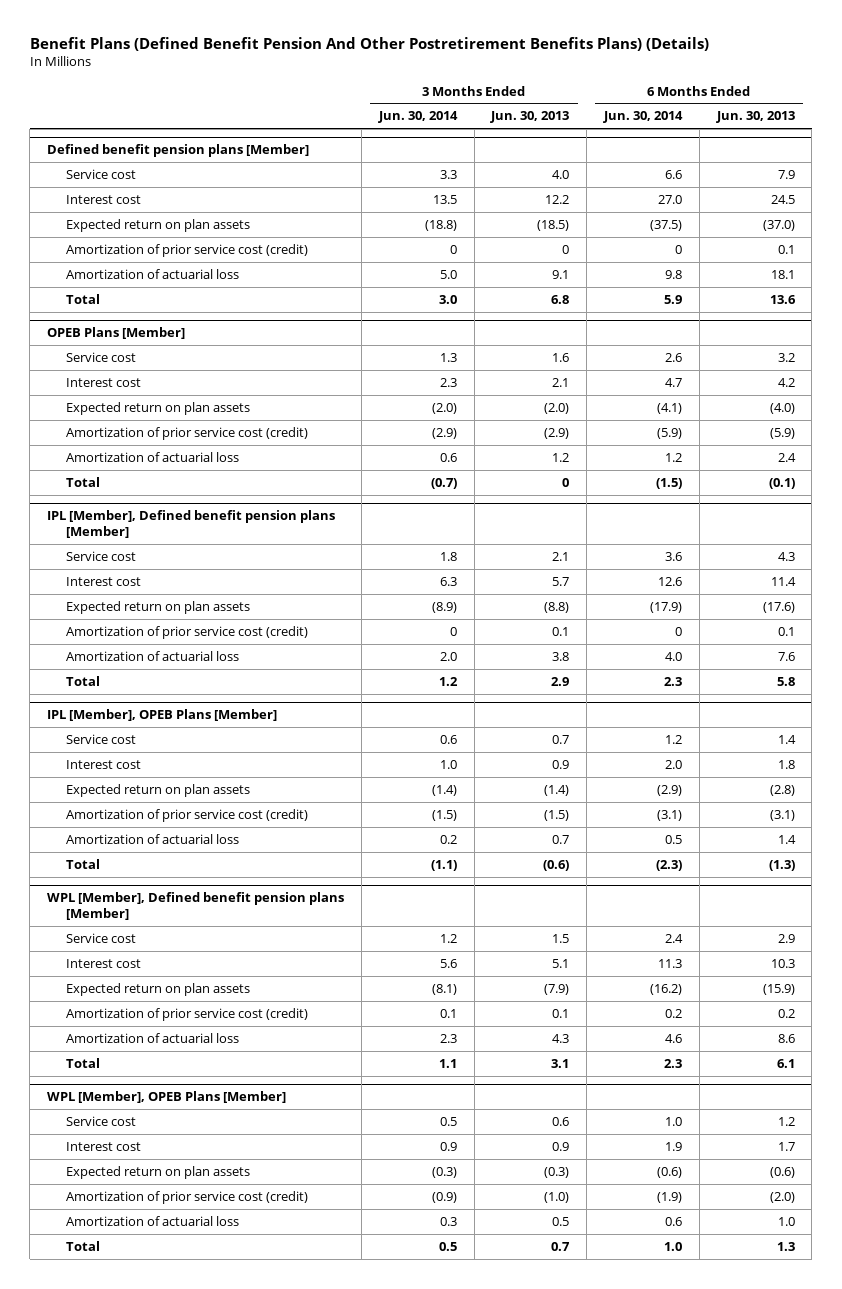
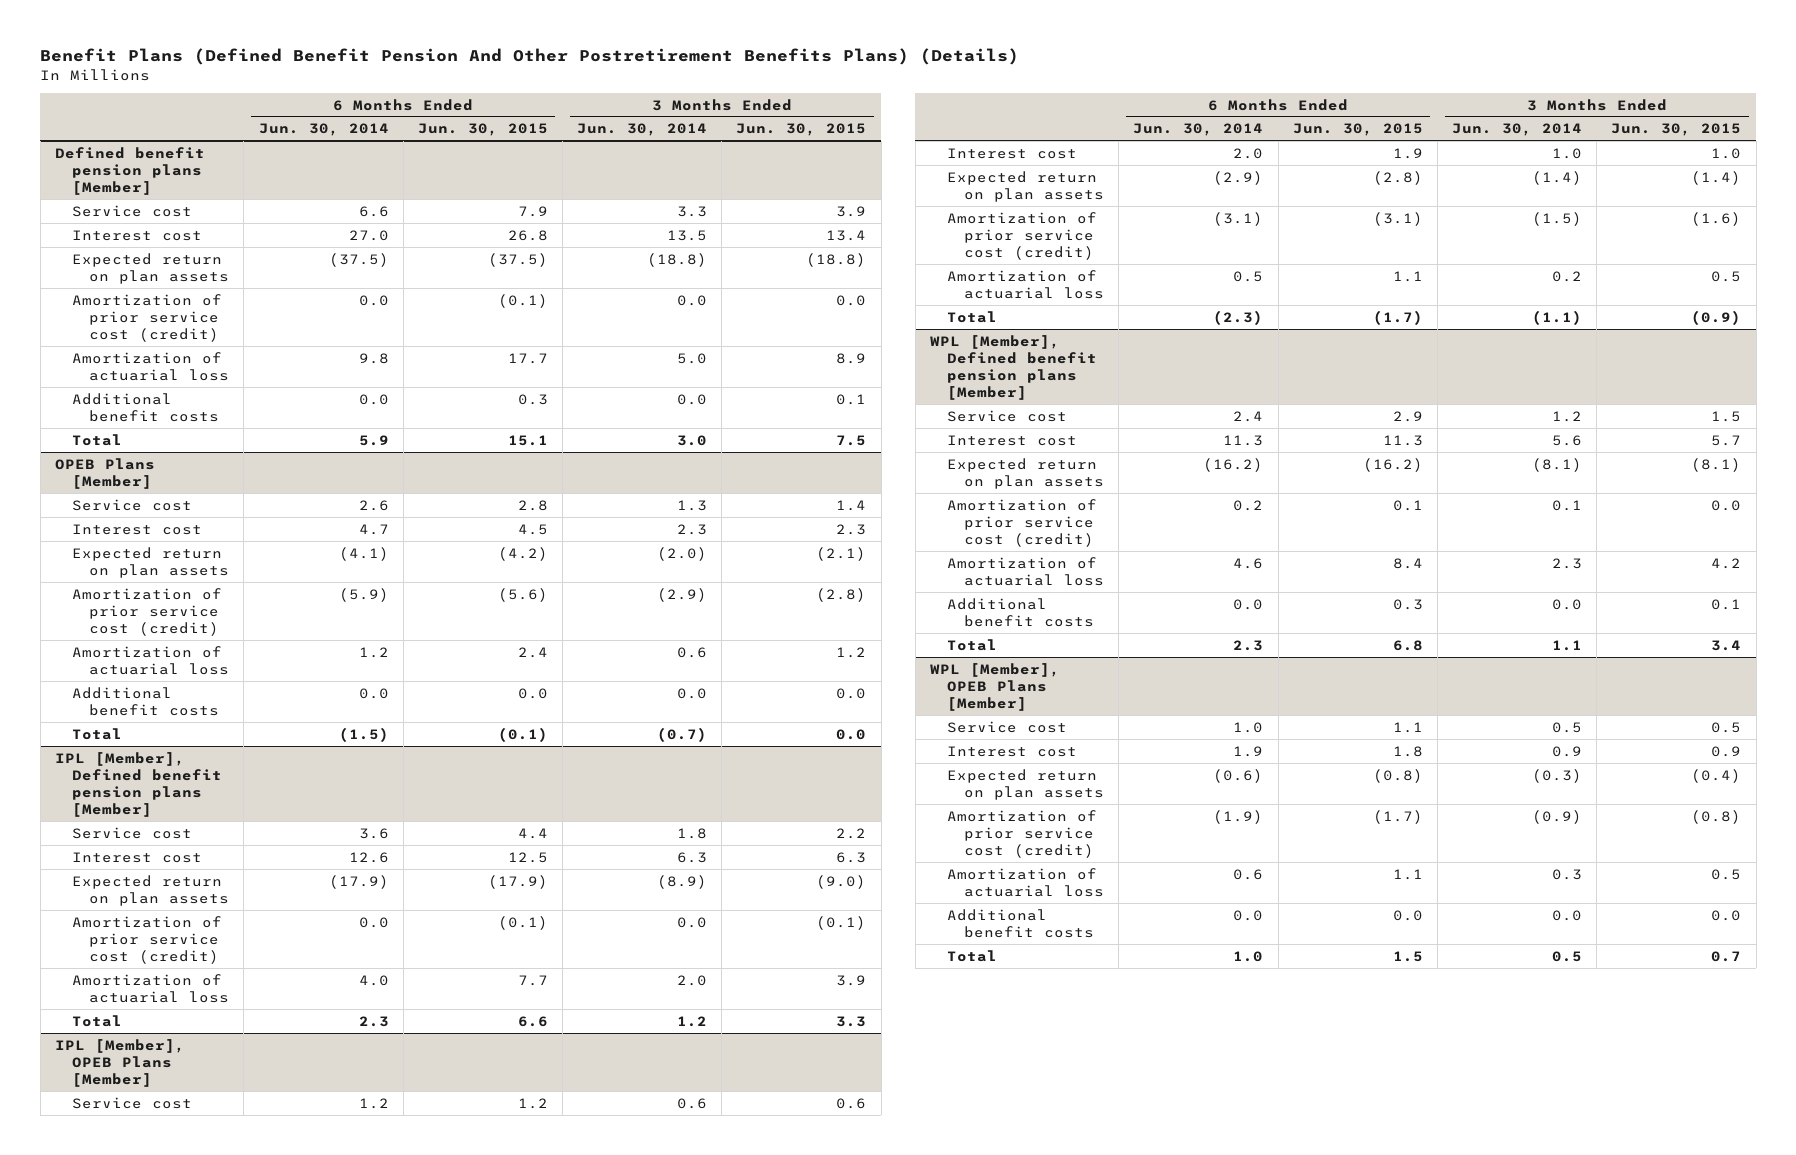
[490,111,570,124] Jun. 30, 2013 -> none
[715,111,795,124] Jun. 30, 2013 -> none
none -> [417,123,548,137] Jun. 30, 2015
none -> [736,123,867,137] Jun. 30, 2015
[449,244,457,254] 0 -> [677,294,708,306] 0.0
[674,244,682,254] 0 -> [358,294,389,306] 0.0
none -> [72,392,220,422] Additional benefit costs
none -> [72,686,220,716] Additional benefit costs
[449,626,457,636] 0 -> [677,916,708,928] 0.0
[674,626,682,636] 0 -> [358,916,389,928] 0.0
none -> [946,597,1095,627] Additional benefit costs
none -> [946,908,1095,938] Additional benefit costs

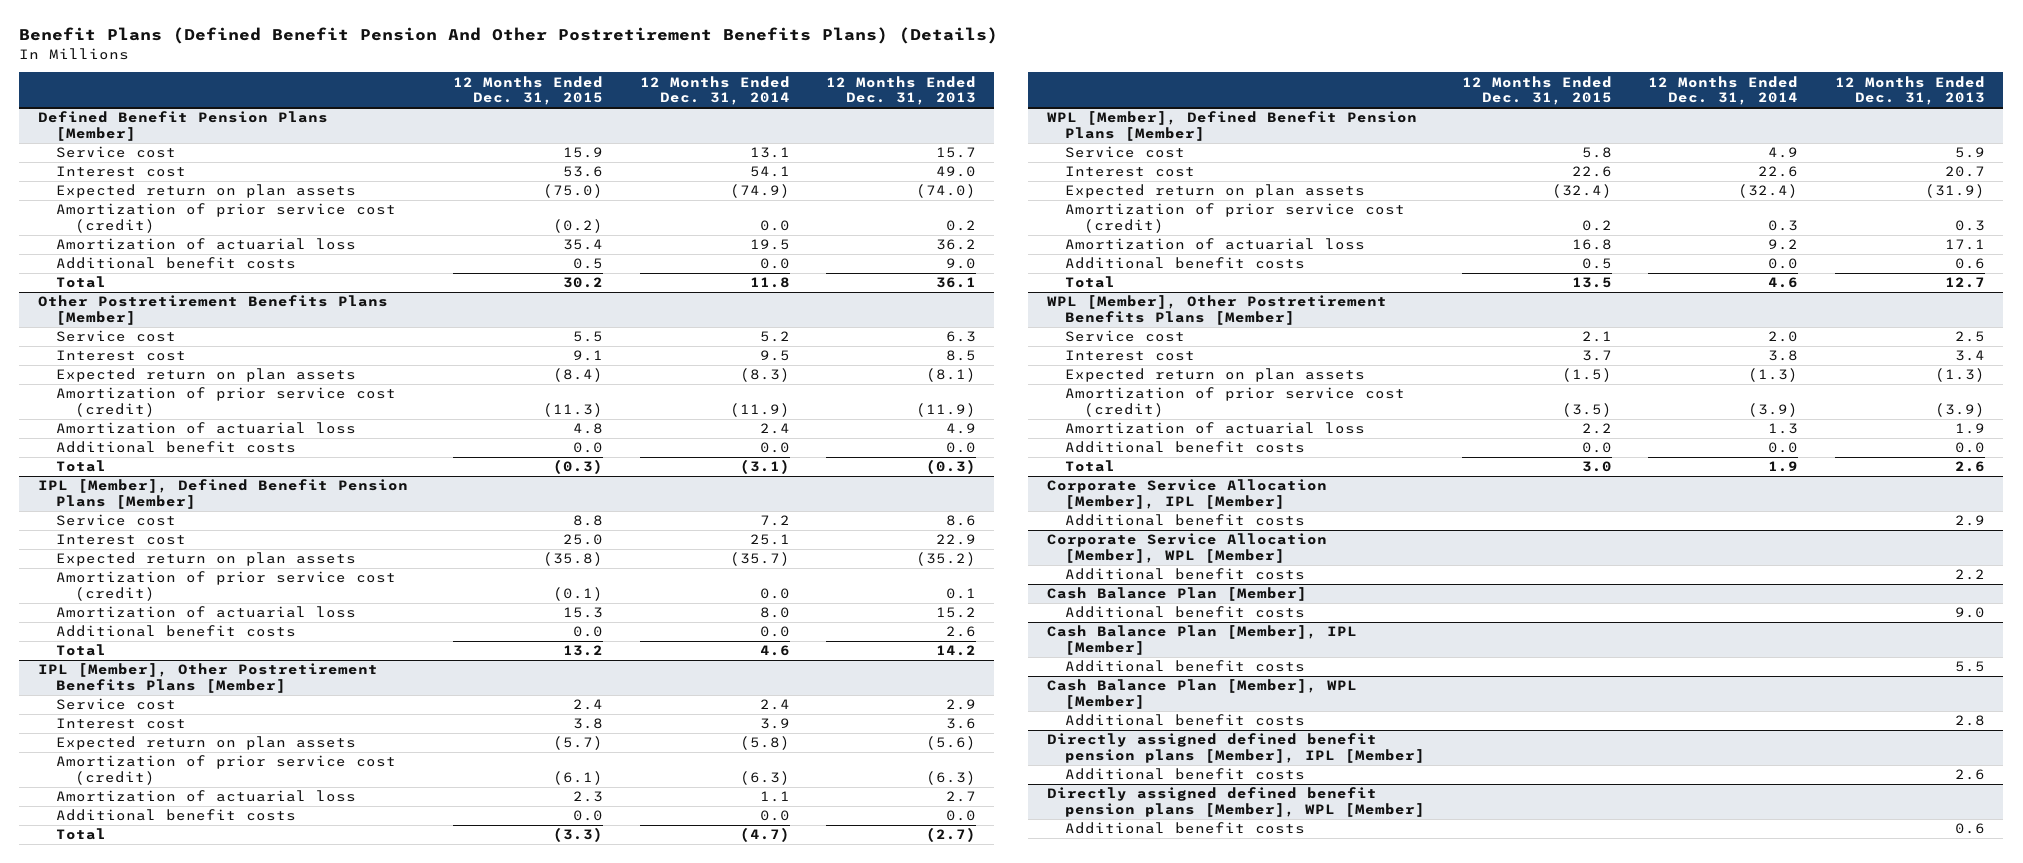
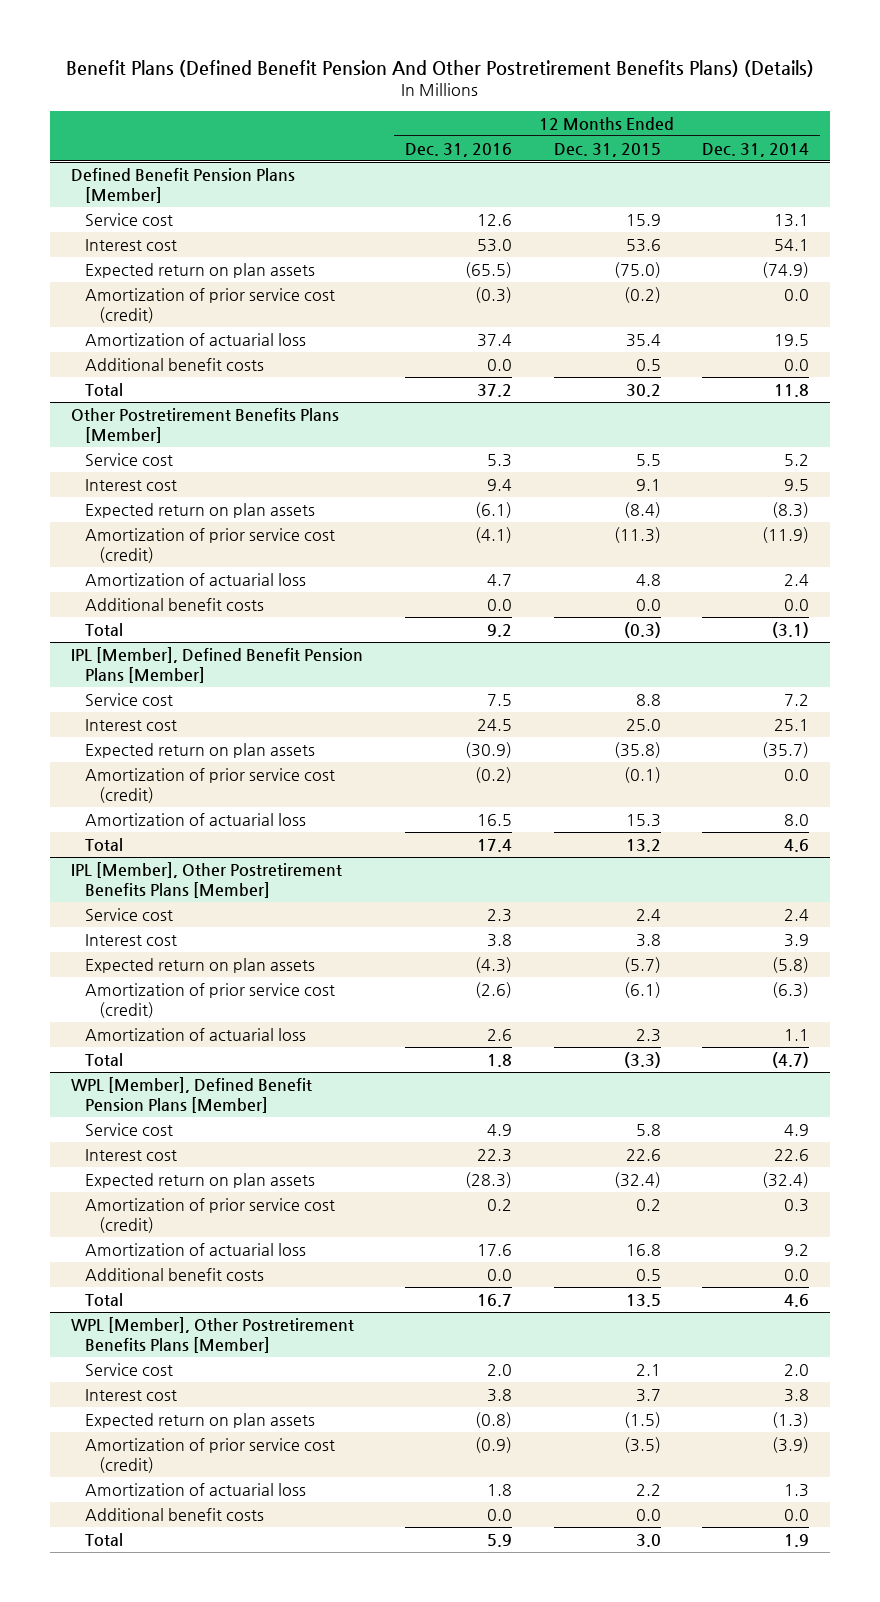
[826,75,977,106] 12 Months Ended Dec. 31, 2013 -> none
none -> [404,142,512,157] Dec. 31, 2016
[56,625,297,638] Additional benefit costs -> none
[56,809,297,822] Additional benefit costs -> none
[1046,479,1327,509] Corporate Service Allocation [Member], IPL [Member] -> none
[1065,514,1306,527] Additional benefit costs -> none
[1046,533,1327,563] Corporate Service Allocation [Member], WPL [Member] -> none
[1065,568,1306,581] Additional benefit costs -> none
[1046,587,1307,602] Cash Balance Plan [Member] -> none
[1065,606,1306,619] Additional benefit costs -> none
[1046,625,1357,655] Cash Balance Plan [Member], IPL [Member] -> none
[1065,660,1306,673] Additional benefit costs -> none
[1046,679,1357,709] Cash Balance Plan [Member], WPL [Member] -> none
[1065,714,1306,727] Additional benefit costs -> none
[1046,733,1426,763] Directly assigned defined benefit pension plans [Member], IPL [Member] -> none
[1065,768,1306,781] Additional benefit costs -> none
[1046,787,1426,817] Directly assigned defined benefit pension plans [Member], WPL [Member] -> none
[1065,822,1306,835] Additional benefit costs -> none

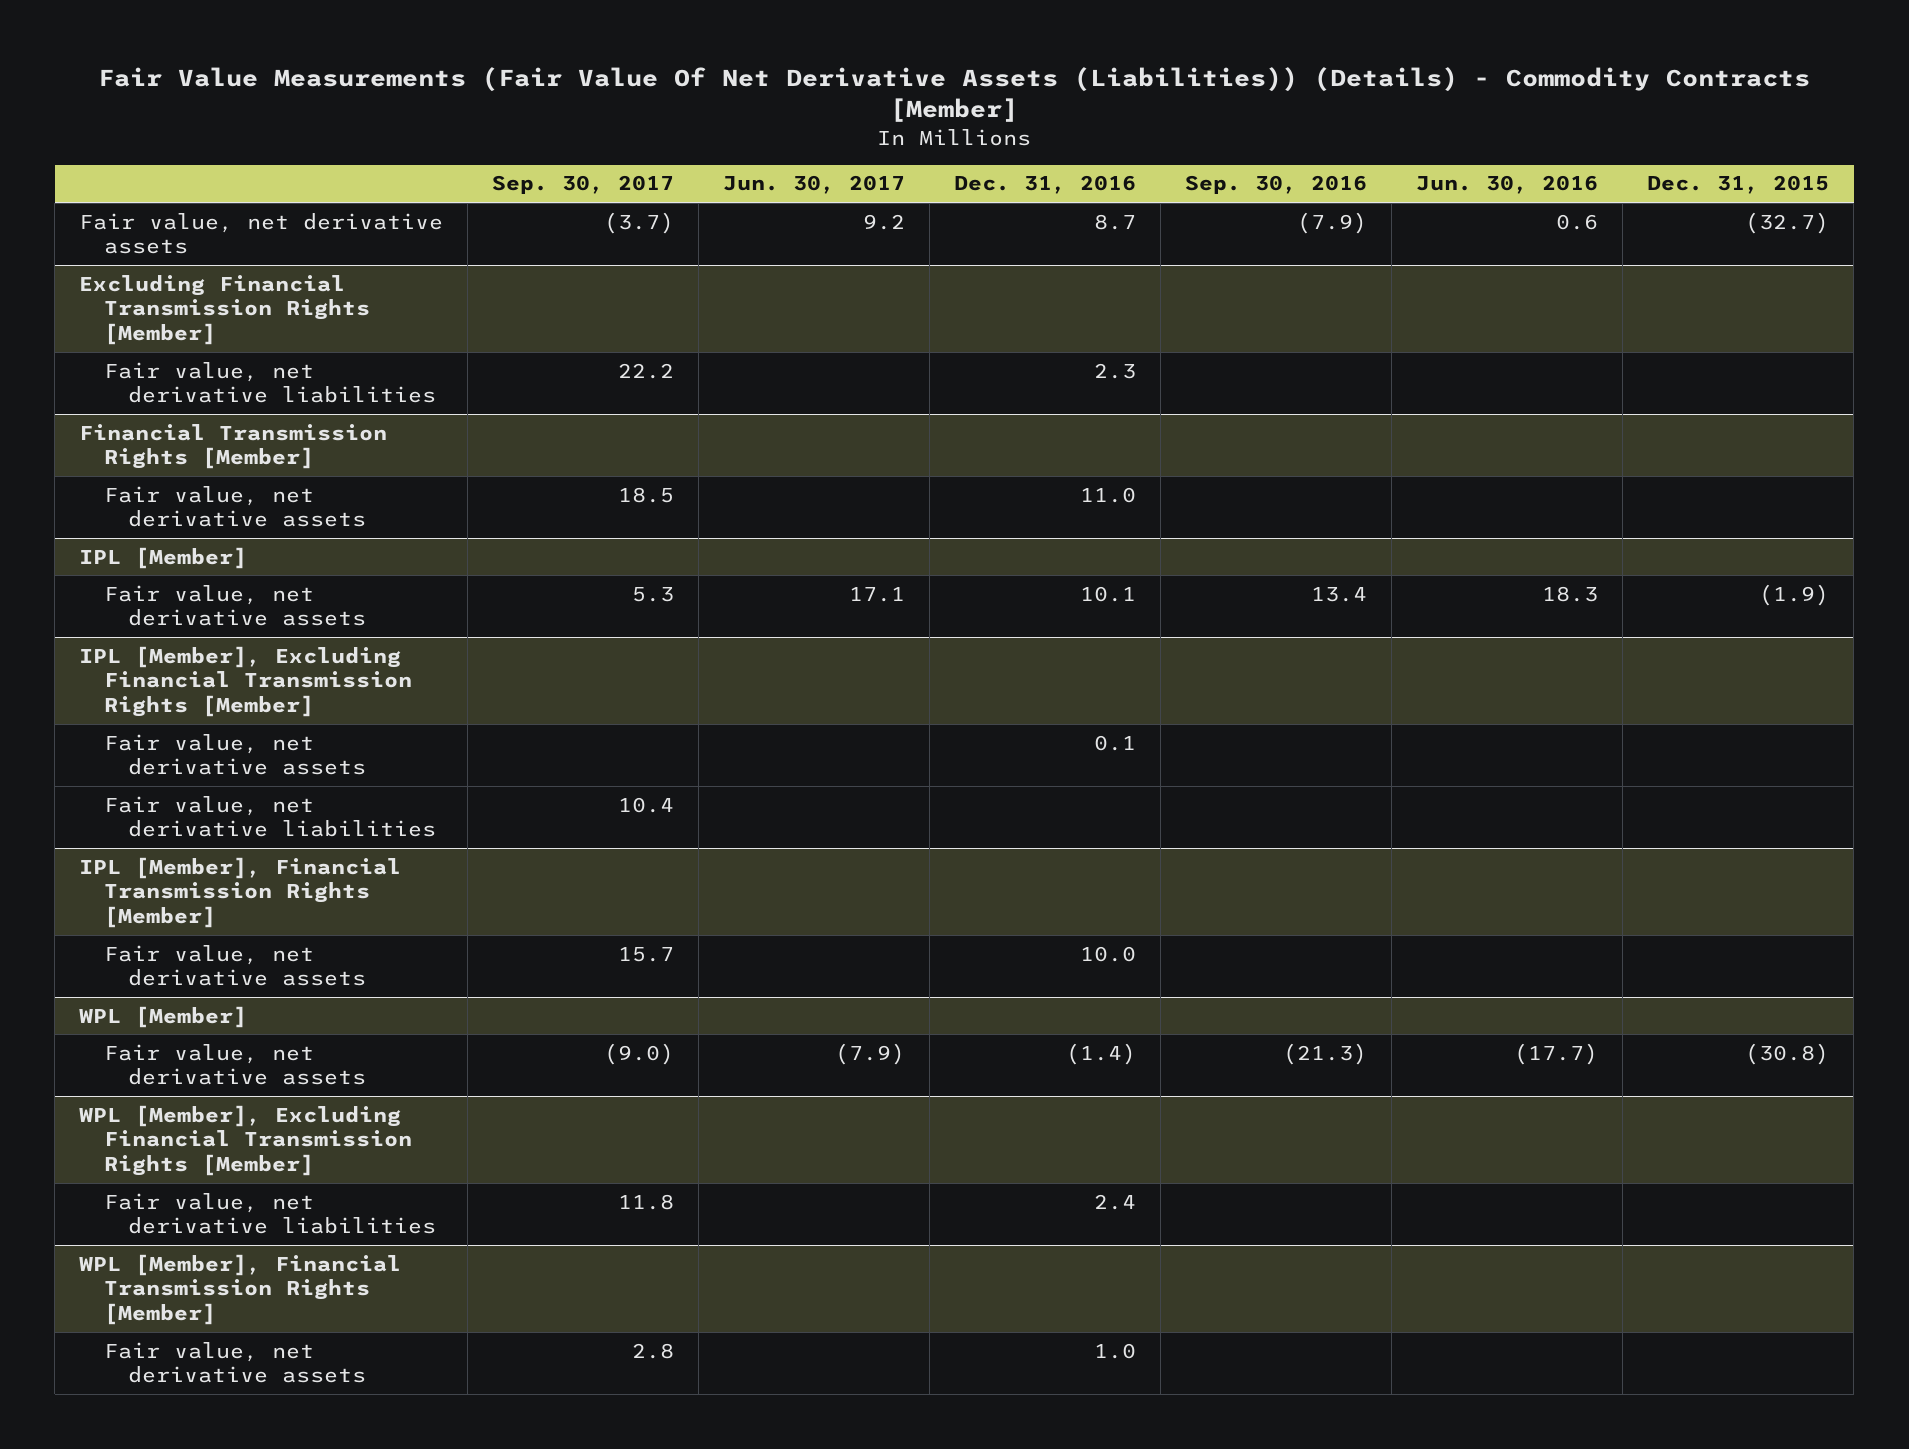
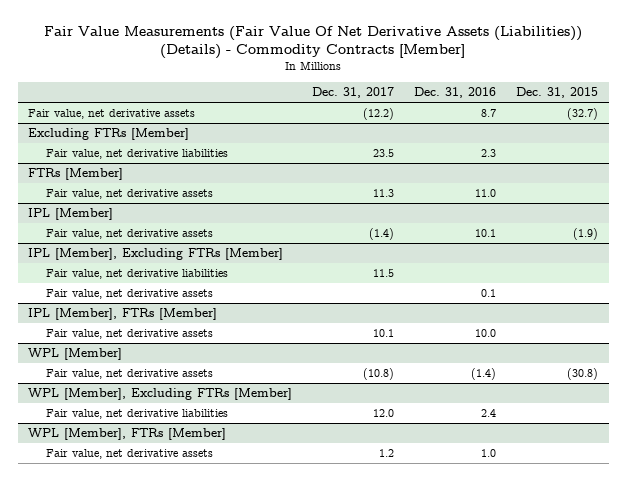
[492,175,675,195] Sep. 30, 2017 -> none
[723,175,906,195] Jun. 30, 2017 -> none
[1185,175,1368,195] Sep. 30, 2016 -> none
[1416,175,1599,195] Jun. 30, 2016 -> none
none -> [312,87,395,99] Dec. 31, 2017
[79,274,370,346] Excluding Financial Transmission Rights [Member] -> [28,128,190,141] Excluding FTRs [Member]
[79,423,388,470] Financial Transmission Rights [Member] -> [28,168,124,181] FTRs [Member]
[79,645,412,718] IPL [Member], Excluding Financial Transmission Rights [Member] -> none
[103,733,367,776] Fair value, net derivative assets -> none
none -> [28,248,284,261] IPL [Member], Excluding FTRs [Member]
[79,856,402,929] IPL [Member], Financial Transmission Rights [Member] -> none
none -> [45,289,213,300] Fair value, net derivative assets
none -> [28,308,218,321] IPL [Member], FTRs [Member]
[79,1104,412,1177] WPL [Member], Excluding Financial Transmission Rights [Member] -> none
none -> [28,388,293,401] WPL [Member], Excluding FTRs [Member]
[79,1253,402,1326] WPL [Member], Financial Transmission Rights [Member] -> none
none -> [28,428,227,441] WPL [Member], FTRs [Member]

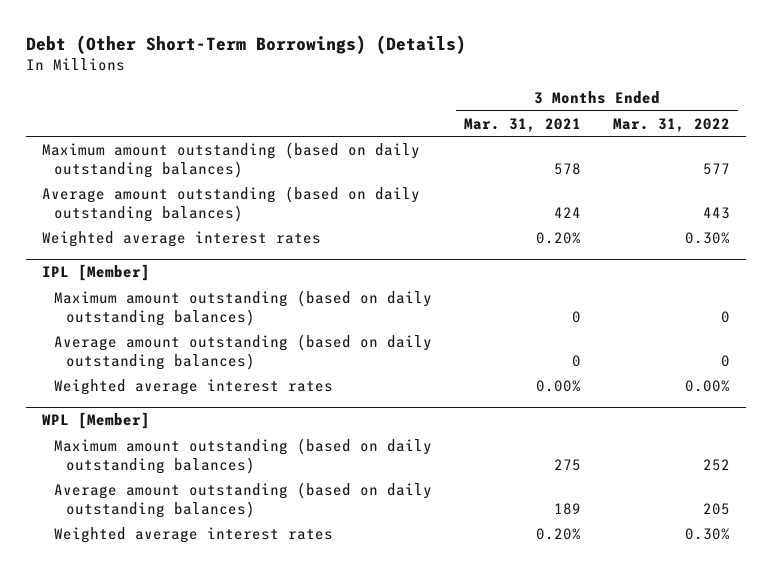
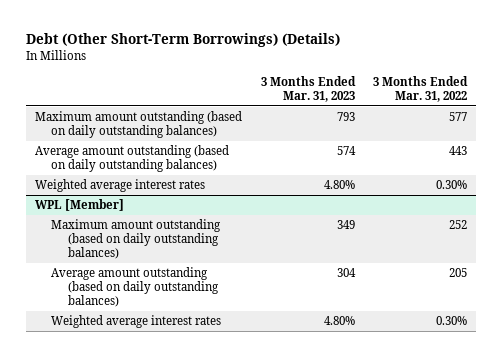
[464,117,582,132] Mar. 31, 2021 -> none
none -> [260,75,356,102] 3 Months Ended Mar. 31, 2023
[42,264,151,282] IPL [Member] -> none
[54,290,433,326] Maximum amount outstanding (based on daily outstanding balances) -> none
[54,334,433,370] Average amount outstanding (based on daily outstanding balances) -> none
[54,379,334,396] Weighted average interest rates -> none

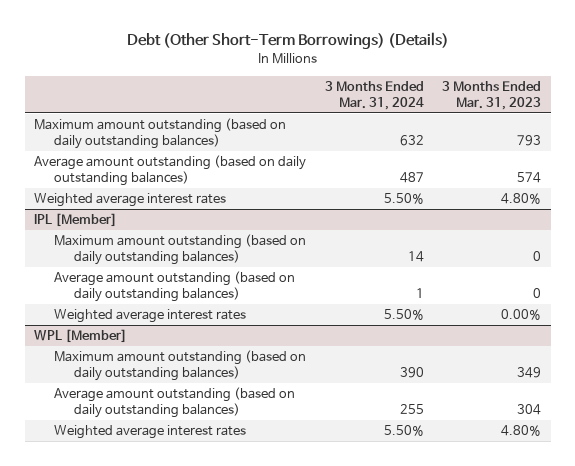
[373,75,469,102] 3 Months Ended Mar. 31, 2022 -> none
none -> [324,81,424,110] 3 Months Ended Mar. 31, 2024
none -> [33,213,117,228] IPL [Member]
none -> [54,234,307,266] Maximum amount outstanding (based on daily outstanding balances)
none -> [54,271,296,303] Average amount outstanding (based on daily outstanding balances)
none -> [54,309,247,324] Weighted average interest rates

